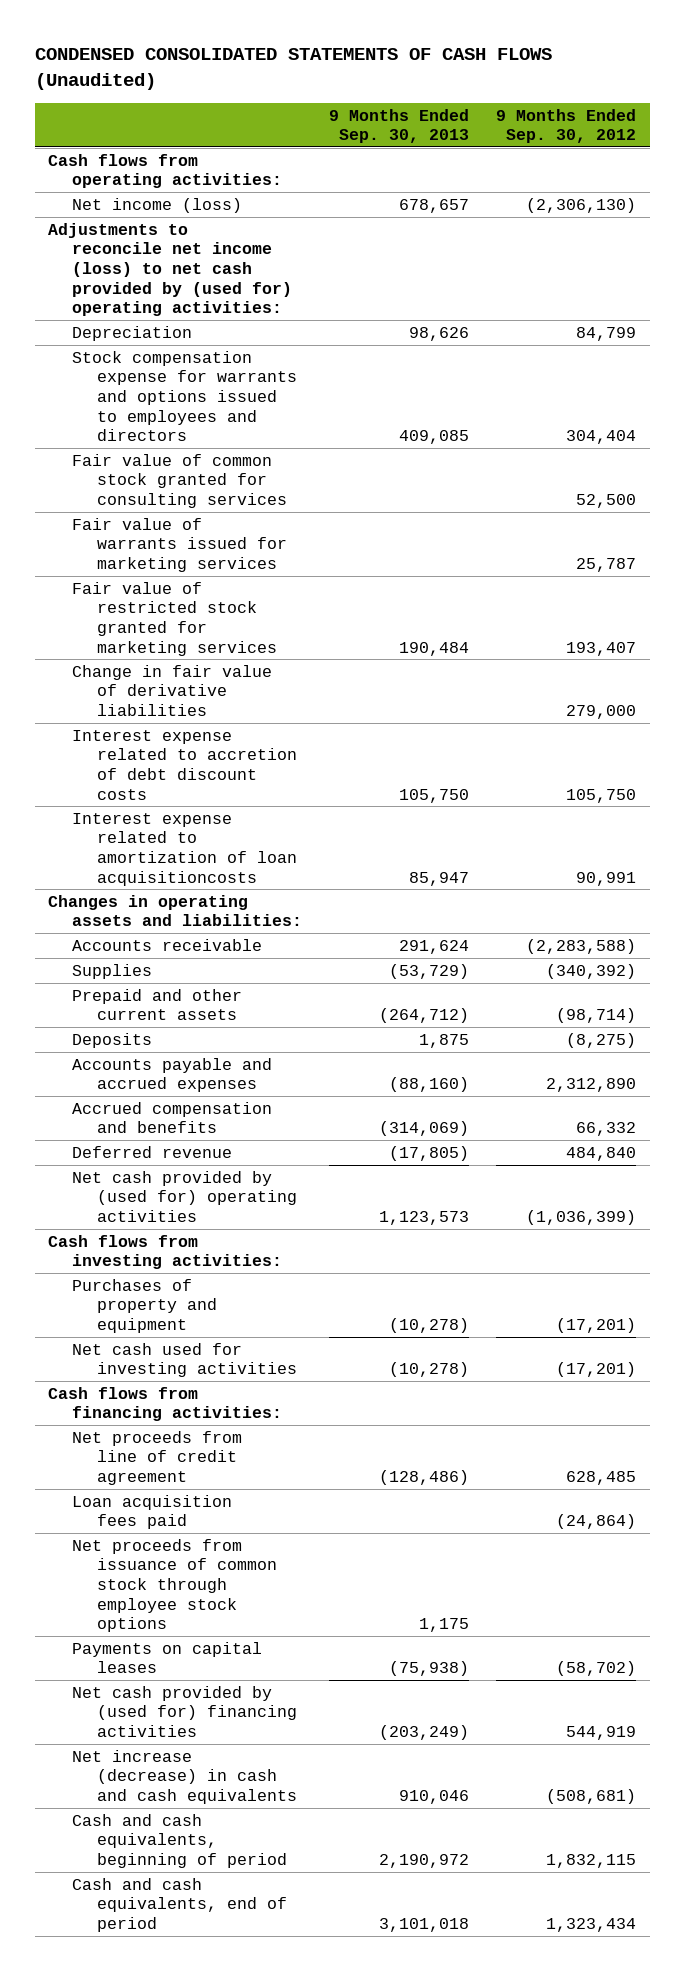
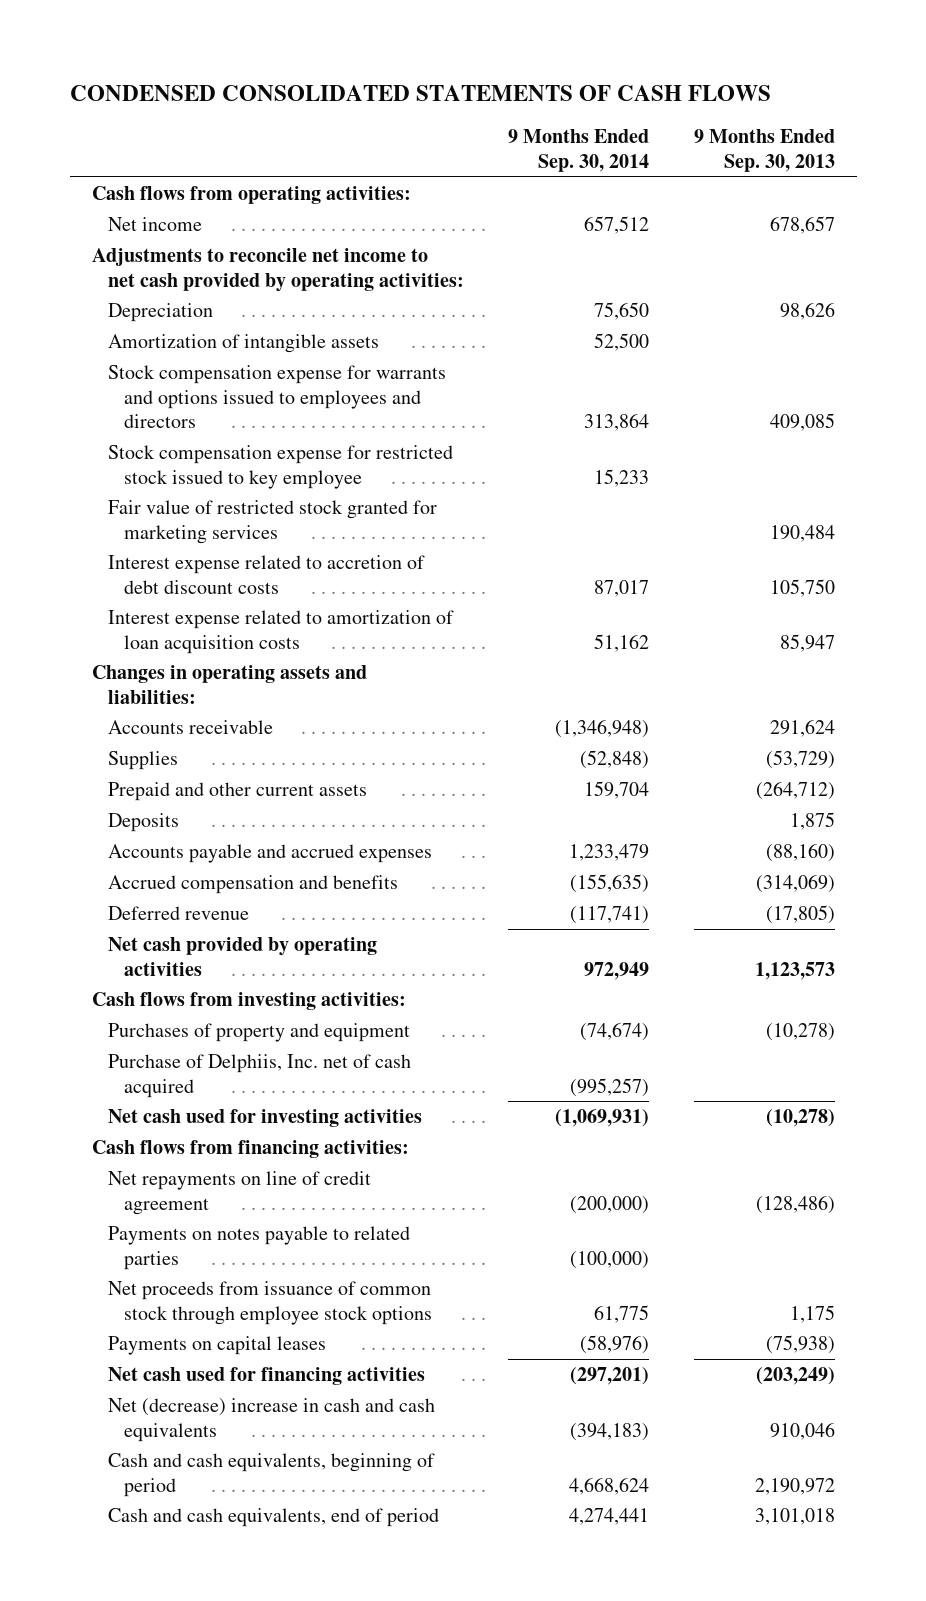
[34,48,552,91] CONDENSED CONSOLIDATED STATEMENTS OF CASH FLOWS (Unaudited) -> [69,85,771,102] CONDENSED CONSOLIDATED STATEMENTS OF CASH FLOWS
[496,108,637,144] 9 Months Ended Sep. 30, 2012 -> none
none -> [508,129,650,172] 9 Months Ended Sep. 30, 2014
[72,197,243,213] Net income (loss) -> [107,217,202,232] Net income
[47,222,293,317] Adjustments to reconcile net income (loss) to net cash provided by (used for) operating activities: -> [91,248,464,292] Adjustments to reconcile net income to net cash provided by operating activities:
none -> [107,334,379,354] Amortization of intangible assets
[72,453,287,508] Fair value of common stock granted for consulting services -> none
[72,517,287,572] Fair value of warrants issued for marketing services -> none
none -> [107,445,453,489] Stock compensation expense for restricted stock issued to key employee
[72,664,273,716] Change in fair value of derivative liabilities -> none
[72,812,297,886] Interest expense related to amortization of loan acquisitioncosts -> [107,610,454,654] Interest expense related to amortization of loan acquisition costs
[72,1170,297,1222] Net cash provided by (used for) operating activities -> [107,937,377,976] Net cash provided by operating activities
none -> [107,1054,411,1098] Purchase of Delphiis, Inc. net of cash acquired
[72,1494,233,1530] Loan acquisition fees paid -> none
[72,1430,243,1485] Net proceeds from line of credit agreement -> [107,1171,371,1215] Net repayments on line of credit agreement
none -> [107,1226,410,1270] Payments on notes payable to related parties
[72,1685,297,1737] Net cash provided by (used for) financing activities -> [107,1367,425,1386] Net cash used for financing activities
[72,1749,297,1804] Net increase (decrease) in cash and cash equivalents -> [107,1398,435,1442] Net (decrease) increase in cash and cash equivalents

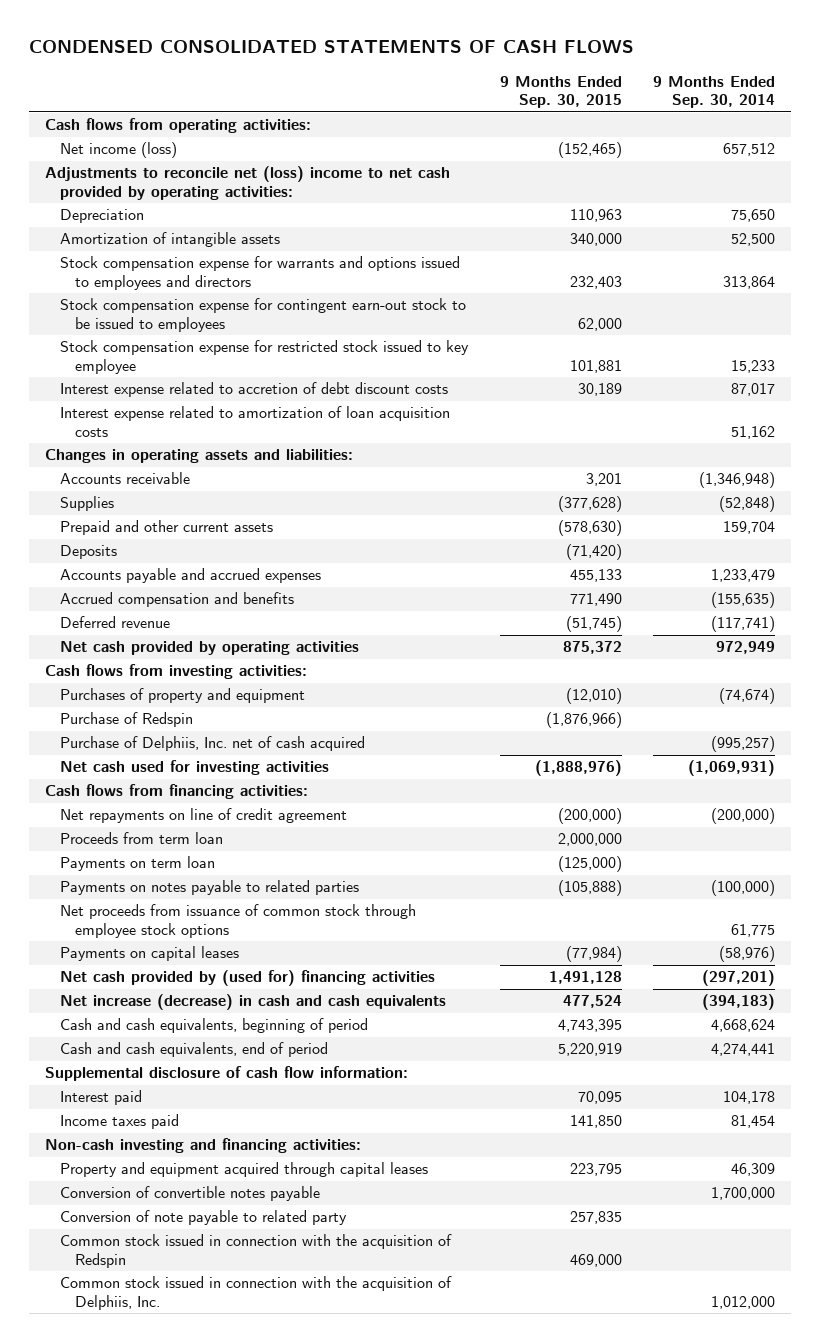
[693,129,835,172] 9 Months Ended Sep. 30, 2013 -> none
none -> [499,75,622,109] 9 Months Ended Sep. 30, 2015
[107,217,202,232] Net income -> [59,142,177,159] Net income (loss)
[91,248,464,292] Adjustments to reconcile net income to net cash provided by operating activities: -> [44,166,450,201] Adjustments to reconcile net (loss) income to net cash provided by operating activities:
none -> [59,298,466,333] Stock compensation expense for contingent earn-out stock to be issued to employees
[107,500,437,544] Fair value of restricted stock granted for marketing services -> none
none -> [59,712,193,728] Purchase of Redspin
none -> [59,832,223,845] Proceeds from term loan
none -> [59,856,215,872] Payments on term loan
[107,1367,425,1386] Net cash used for financing activities -> [59,970,435,987] Net cash provided by (used for) financing activities
[107,1398,435,1442] Net (decrease) increase in cash and cash equivalents -> [59,994,446,1011] Net increase (decrease) in cash and cash equivalents
none -> [44,1066,408,1082] Supplemental disclosure of cash flow information:
none -> [59,1090,142,1106] Interest paid
none -> [59,1114,179,1130] Income taxes paid
none -> [44,1138,361,1154] Non-cash investing and financing activities:
none -> [59,1162,428,1178] Property and equipment acquired through capital leases
none -> [59,1186,320,1202] Conversion of convertible notes payable
none -> [59,1210,347,1226] Conversion of note payable to related party
none -> [59,1234,452,1269] Common stock issued in connection with the acquisition of Redspin
none -> [59,1276,452,1311] Common stock issued in connection with the acquisition of Delphiis, Inc.

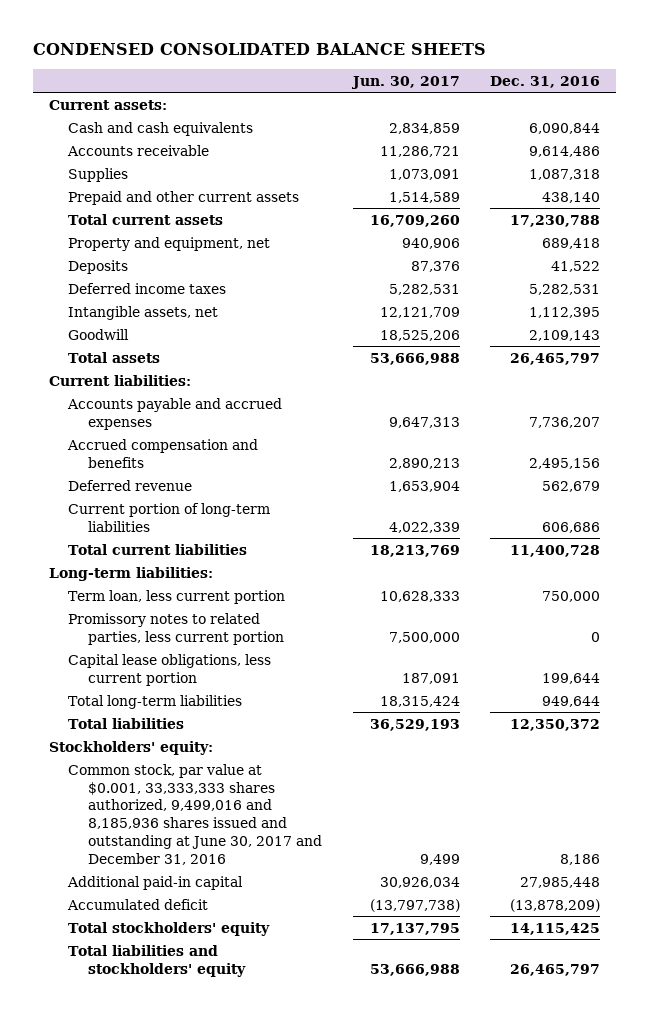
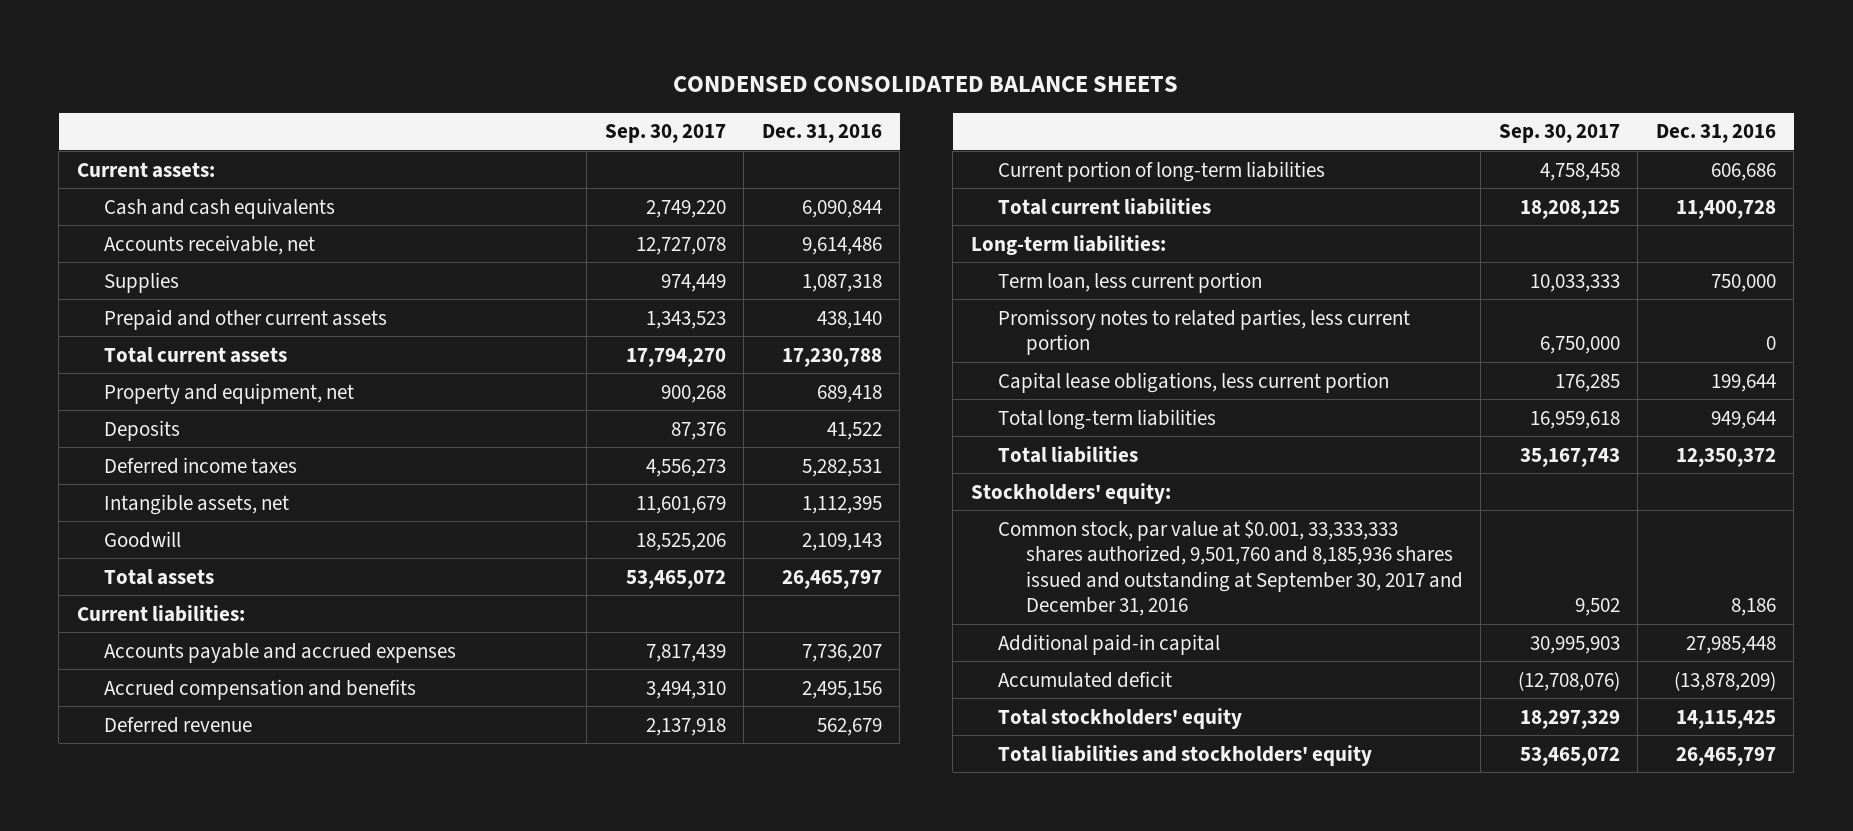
[350,75,460,89] Jun. 30, 2017 -> none
none -> [604,124,726,144] Sep. 30, 2017
[67,144,210,156] Accounts receivable -> [104,234,316,255] Accounts receivable, net
[68,763,323,865] Common stock, par value at $0.001, 33,333,333 shares authorized, 9,499,016 and 8,185,936 shares issued and outstanding at June 30, 2017 and December 31, 2016 -> [998,519,1463,617] Common stock, par value at $0.001, 33,333,333 shares authorized, 9,501,760 and 8,185,936 shares issued and outstanding at September 30, 2017 and December 31, 2016

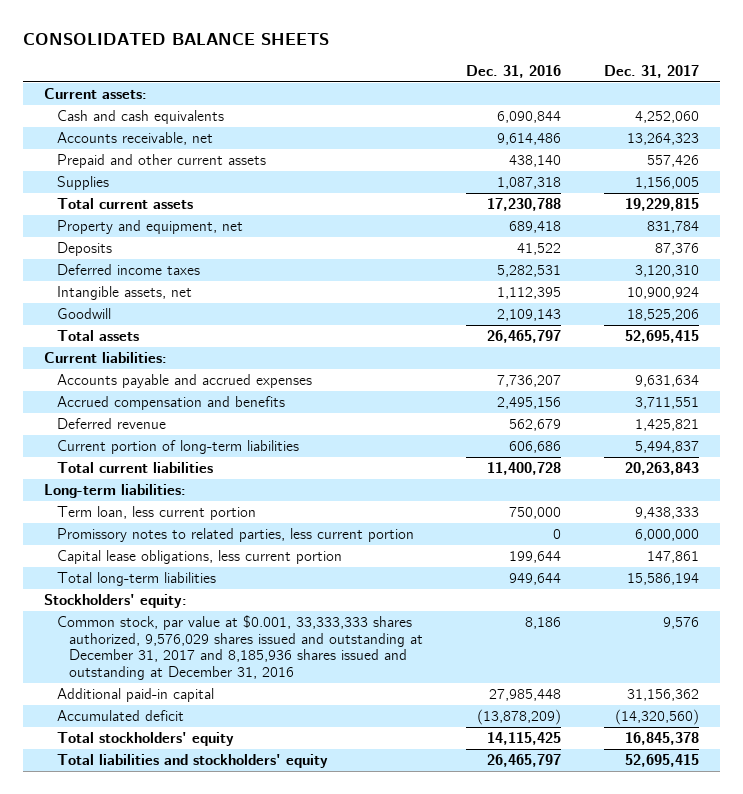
[673,75,1179,92] CONDENSED CONSOLIDATED BALANCE SHEETS -> [22,33,329,46] CONSOLIDATED BALANCE SHEETS
[604,124,726,144] Sep. 30, 2017 -> none
none -> [603,64,699,78] Dec. 31, 2017
[104,271,180,293] Supplies -> [56,176,109,191] Supplies
[998,445,1139,463] Total liabilities -> none
[998,519,1463,617] Common stock, par value at $0.001, 33,333,333 shares authorized, 9,501,760 and 8,185,936 shares issued and outstanding at September 30, 2017 and December 31, 2016 -> [56,615,424,681] Common stock, par value at $0.001, 33,333,333 shares authorized, 9,576,029 shares issued and outstanding at December 31, 2017 and 8,185,936 shares issued and outstanding at December 31, 2016

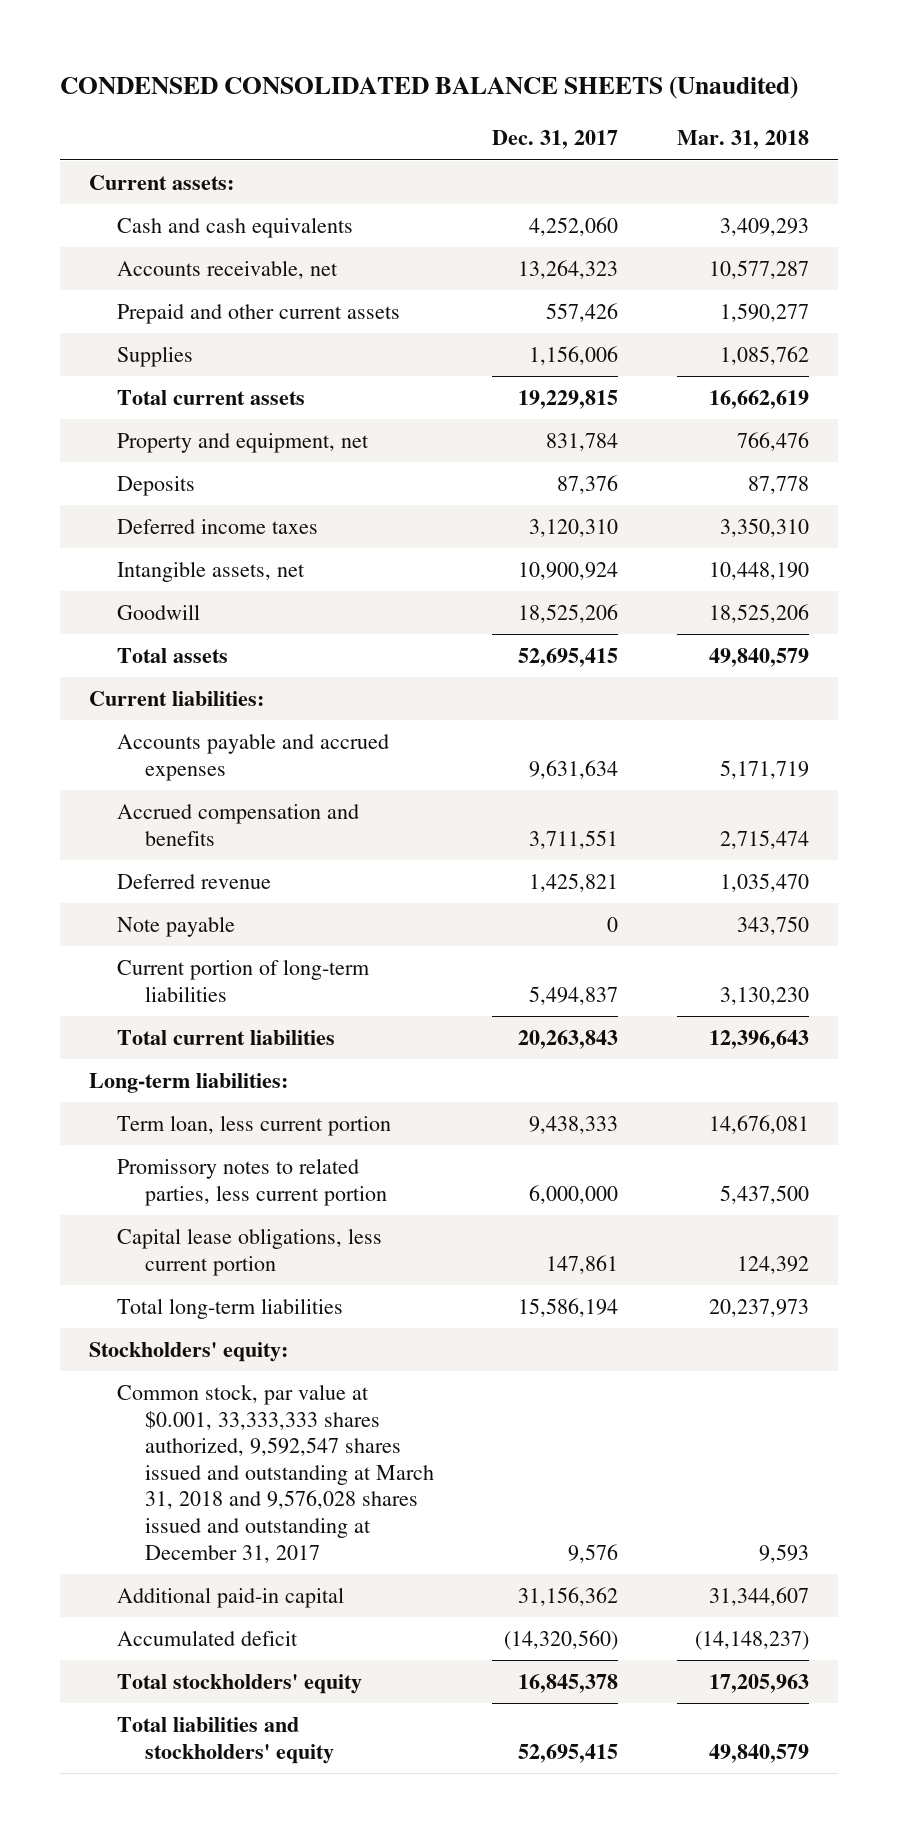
[22,33,329,46] CONSOLIDATED BALANCE SHEETS -> [59,76,798,100] CONDENSED CONSOLIDATED BALANCE SHEETS (Unaudited)
[466,64,562,78] Dec. 31, 2016 -> none
none -> [676,130,809,150] Mar. 31, 2018
[634,177,699,190] 1,156,005 -> [529,345,619,365] 1,156,006
none -> [117,915,236,937] Note payable
[56,615,424,681] Common stock, par value at $0.001, 33,333,333 shares authorized, 9,576,029 shares issued and outstanding at December 31, 2017 and 8,185,936 shares issued and outstanding at December 31, 2016 -> [117,1383,434,1563] Common stock, par value at $0.001, 33,333,333 shares authorized, 9,592,547 shares issued and outstanding at March 31, 2018 and 9,576,028 shares issued and outstanding at December 31, 2017

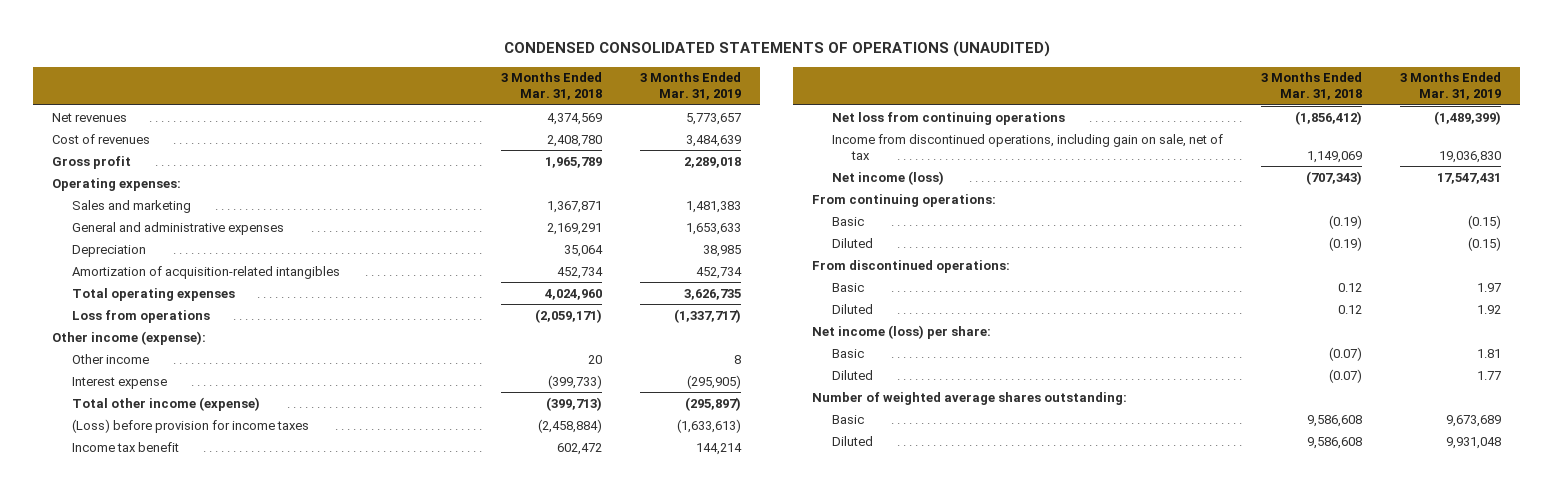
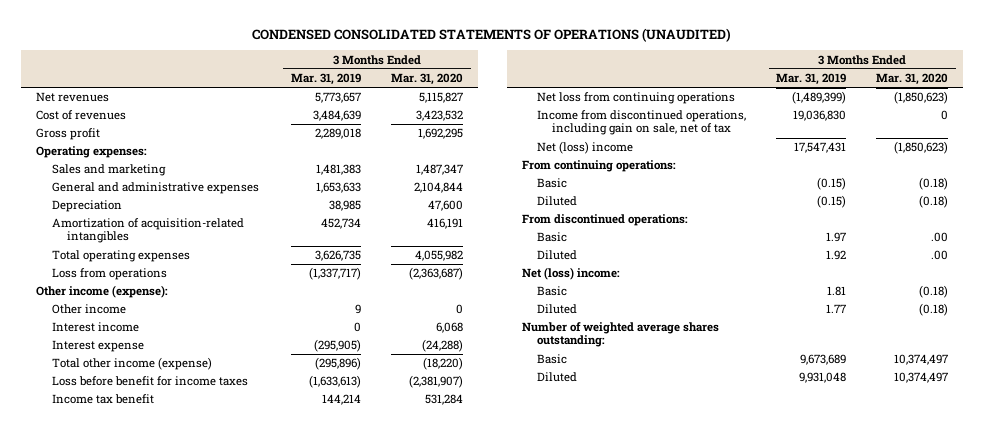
[501,72,603,101] 3 Months Ended Mar. 31, 2018 -> none
none -> [390,72,463,85] Mar. 31, 2020
[734,354,742,364] 8 -> [354,304,361,315] 9
none -> [51,322,139,333] Interest income
[685,396,742,411] (295,897) -> [314,357,361,371] (295,896)
[71,418,309,433] (Loss) before provision for income taxes -> [51,376,248,387] Loss before benefit for income taxes
[832,170,945,185] Net income (loss) -> [536,141,633,155] Net (loss) income
[812,324,992,339] Net income (loss) per share: -> [521,267,620,281] Net (loss) income:

